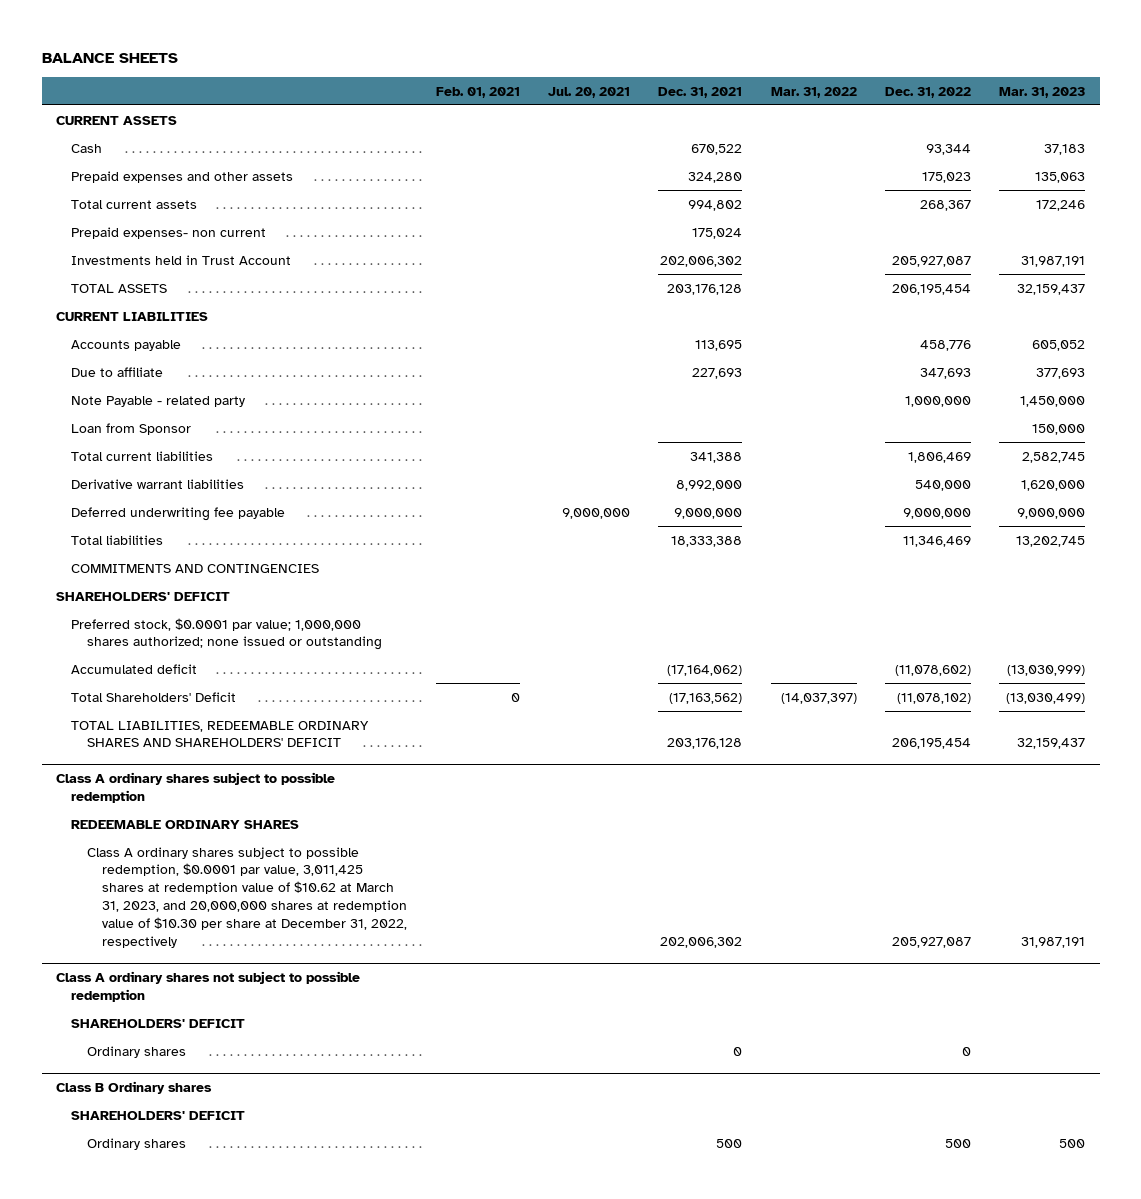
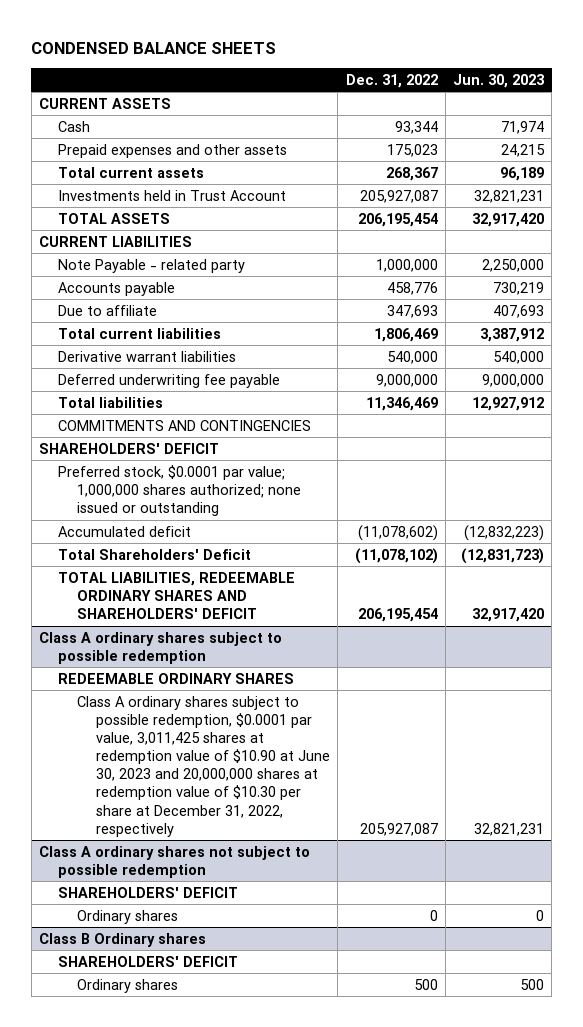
[41,53,178,64] BALANCE SHEETS -> [31,41,277,54] CONDENSED BALANCE SHEETS
[435,86,520,98] Feb. 01, 2021 -> none
[548,86,631,98] Jul. 20, 2021 -> none
[658,86,743,98] Dec. 31, 2021 -> none
[770,86,857,98] Mar. 31, 2022 -> none
[999,86,1086,98] Mar. 31, 2023 -> none
none -> [453,74,545,89] Jun. 30, 2023
[71,226,267,239] Prepaid expenses- non current -> none
[71,395,246,407] Note Payable - related party -> [57,258,245,273] Note Payable - related party
[71,422,192,435] Loan from Sponsor -> none
[86,846,408,948] Class A ordinary shares subject to possible redemption, $0.0001 par value, 3,011,425 shares at redemption value of $10.62 at March 31, 2023, and 20,000,000 shares at redemption value of $10.30 per share at December 31, 2022, respectively -> [77,695,331,837] Class A ordinary shares subject to possible redemption, $0.0001 par value, 3,011,425 shares at redemption value of $10.90 at June 30, 2023 and 20,000,000 shares at redemption value of $10.30 per share at December 31, 2022, respectively

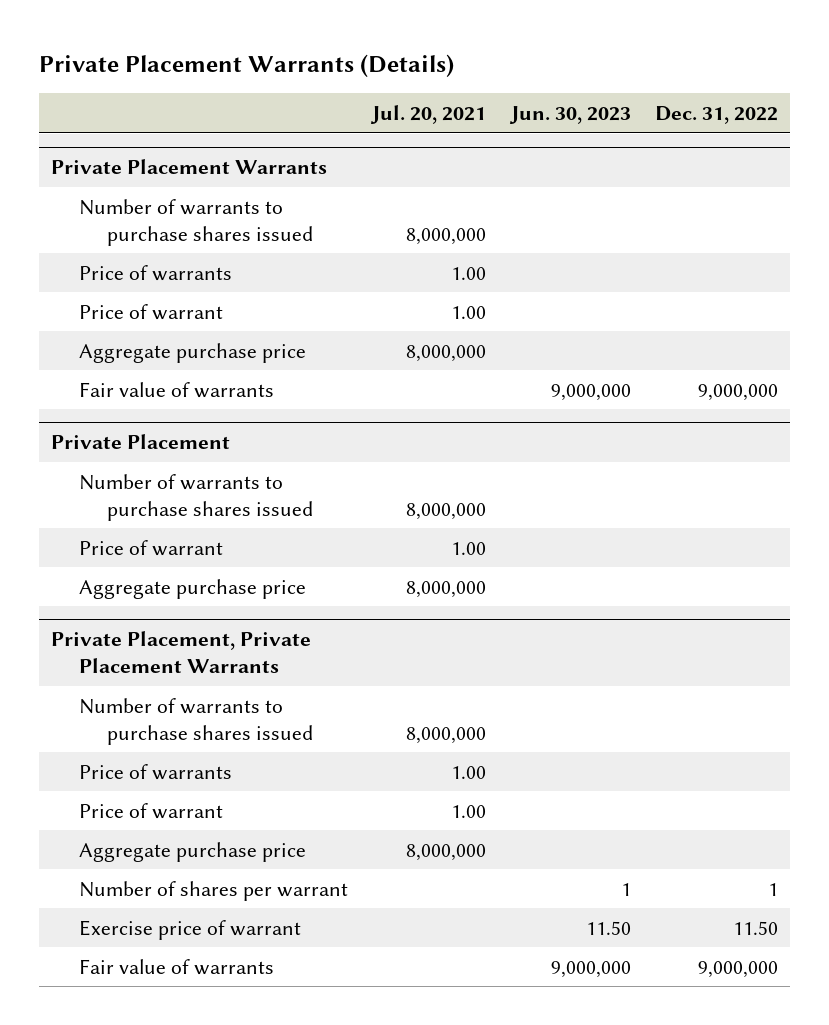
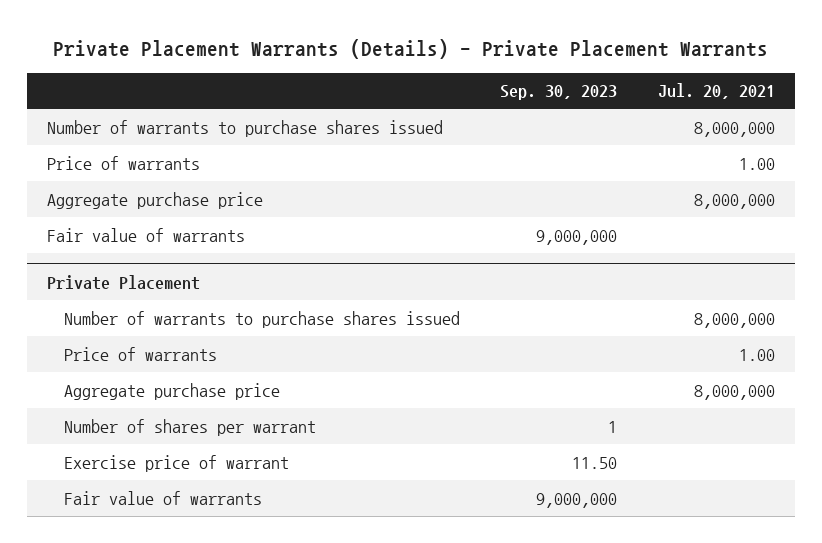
[38,53,454,77] Private Placement Warrants (Details) -> [52,38,768,59] Private Placement Warrants (Details) - Private Placement Warrants
[508,105,631,124] Jun. 30, 2023 -> none
[654,105,778,124] Dec. 31, 2022 -> none
none -> [500,85,618,101] Sep. 30, 2023
[50,159,327,175] Private Placement Warrants -> none
[79,303,224,320] Price of warrant -> none
[79,539,224,556] Price of warrant -> none
[79,578,307,599] Aggregate purchase price -> none
[50,631,311,674] Private Placement, Private Placement Warrants -> none
[79,697,314,745] Number of warrants to purchase shares issued -> none
[79,802,224,819] Price of warrant -> none

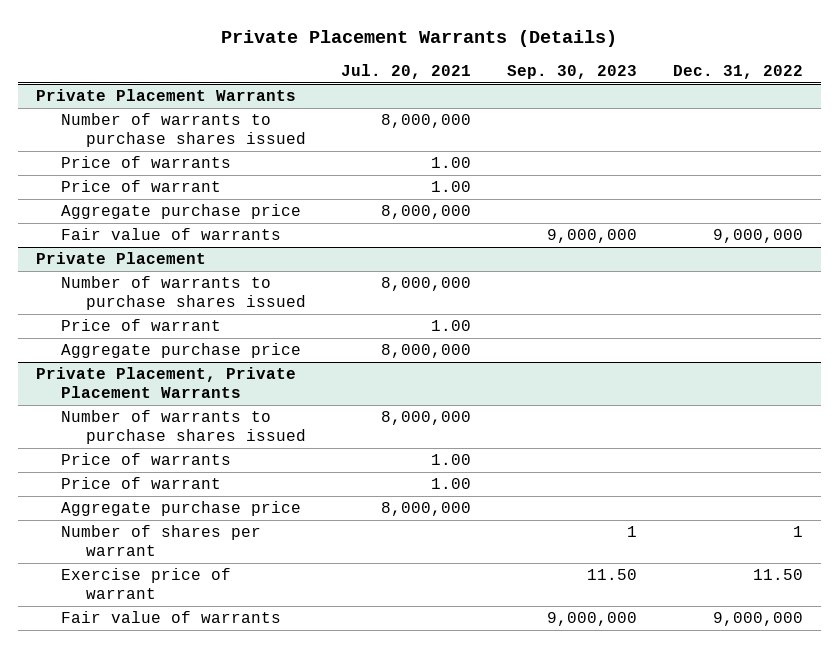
[52,38,768,59] Private Placement Warrants (Details) - Private Placement Warrants -> [221,30,618,48] Private Placement Warrants (Details)
none -> [672,65,803,80] Dec. 31, 2022
none -> [36,89,297,102] Private Placement Warrants
none -> [60,180,221,193] Price of warrant
none -> [60,319,221,332] Price of warrant
none -> [60,343,301,359] Aggregate purchase price
none -> [36,367,297,399] Private Placement, Private Placement Warrants
none -> [60,410,306,445] Number of warrants to purchase shares issued
none -> [60,477,221,490] Price of warrant

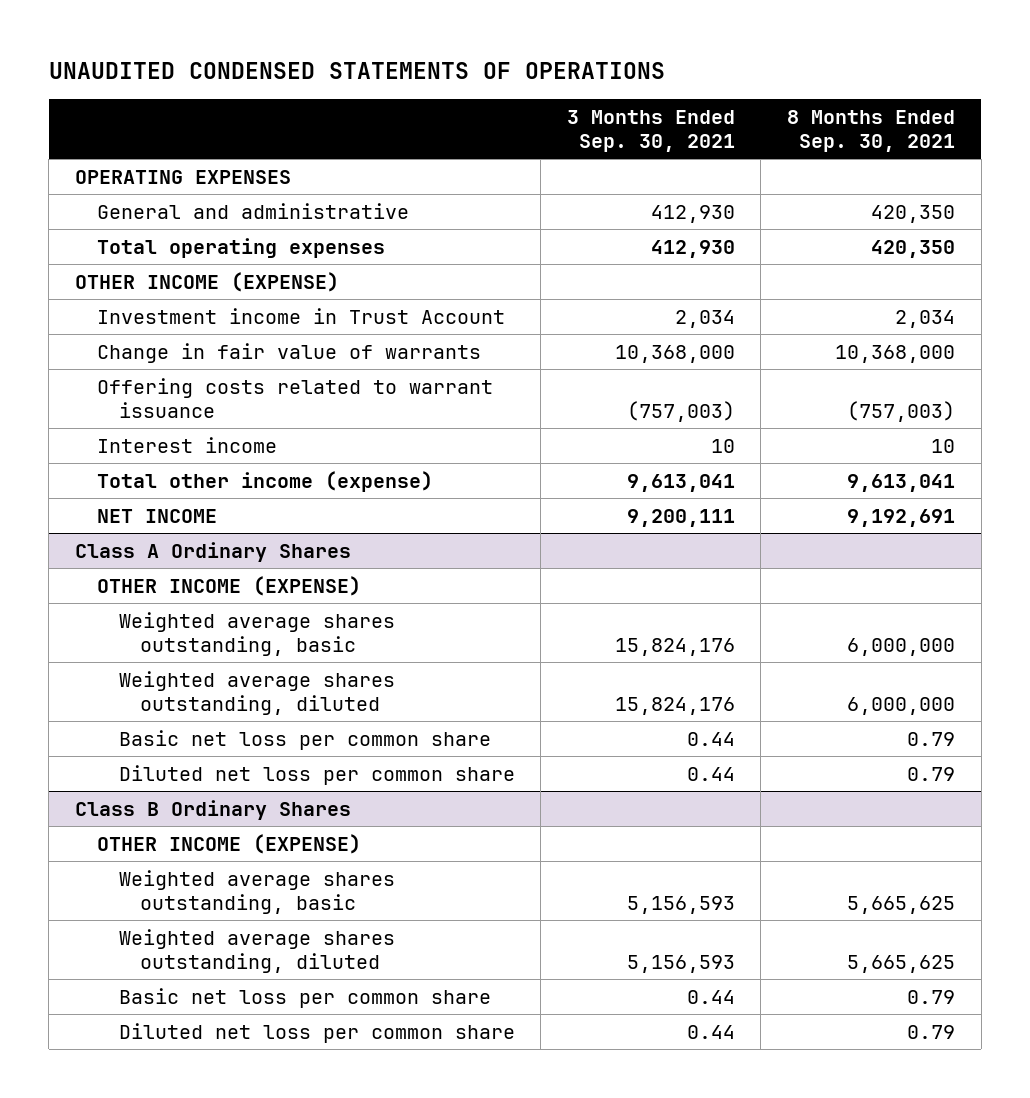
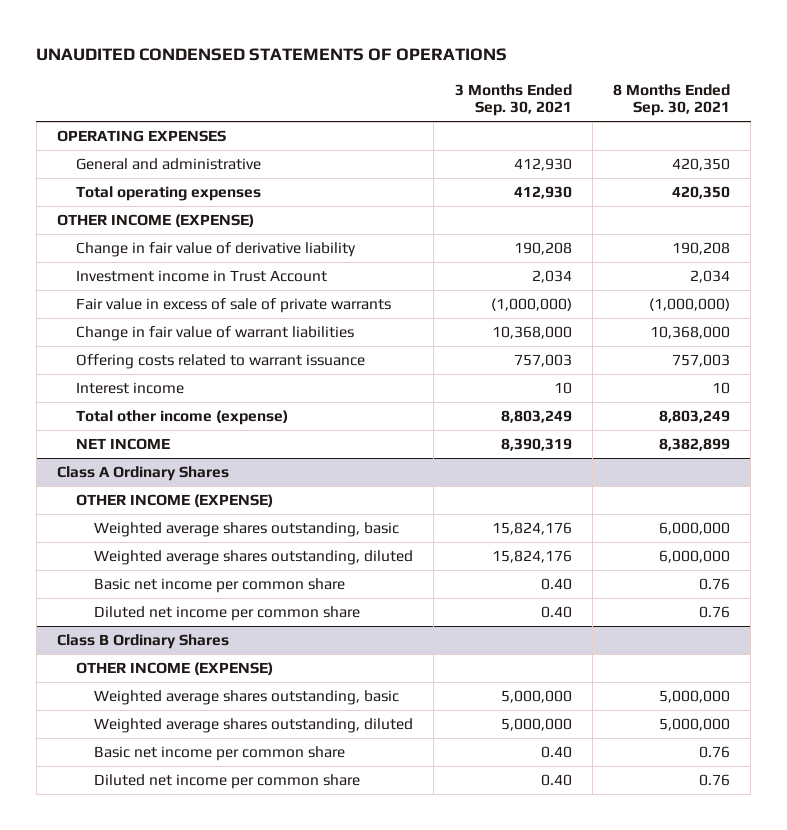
none -> [75,242,356,258] Change in fair value of derivative liability
none -> [75,298,391,314] Fair value in excess of sale of private warrants
[96,342,481,363] Change in fair value of warrants -> [75,326,354,342] Change in fair value of warrant liabilities
[626,400,735,422] (757,003) -> [513,354,572,368] 757,003
[847,400,956,422] (757,003) -> [671,354,730,368] 757,003
[626,473,735,492] 9,613,041 -> [500,410,572,424] 8,803,249
[847,473,956,492] 9,613,041 -> [658,410,730,424] 8,803,249
[626,508,735,527] 9,200,111 -> [500,438,572,452] 8,390,319
[847,508,956,527] 9,192,691 -> [658,438,730,452] 8,382,899
[118,729,491,750] Basic net loss per common share -> [94,578,346,594] Basic net income per common share
[686,731,735,746] 0.44 -> [540,578,572,591] 0.40
[907,731,956,746] 0.79 -> [698,578,730,591] 0.76
[118,764,515,785] Diluted net loss per common share -> [94,606,361,622] Diluted net income per common share
[686,766,735,781] 0.44 -> [540,606,572,619] 0.40
[907,766,956,781] 0.79 -> [698,606,730,619] 0.76
[626,895,735,914] 5,156,593 -> [500,690,572,704] 5,000,000
[847,895,956,914] 5,665,625 -> [658,690,730,704] 5,000,000
[626,954,735,973] 5,156,593 -> [500,718,572,732] 5,000,000
[847,954,956,973] 5,665,625 -> [658,718,730,732] 5,000,000
[118,987,491,1008] Basic net loss per common share -> [94,746,346,762] Basic net income per common share
[686,989,735,1004] 0.44 -> [540,746,572,759] 0.40
[907,989,956,1004] 0.79 -> [698,746,730,759] 0.76
[118,1022,515,1043] Diluted net loss per common share -> [94,774,361,790] Diluted net income per common share
[686,1024,735,1039] 0.44 -> [540,774,572,787] 0.40
[907,1024,956,1039] 0.79 -> [698,774,730,787] 0.76

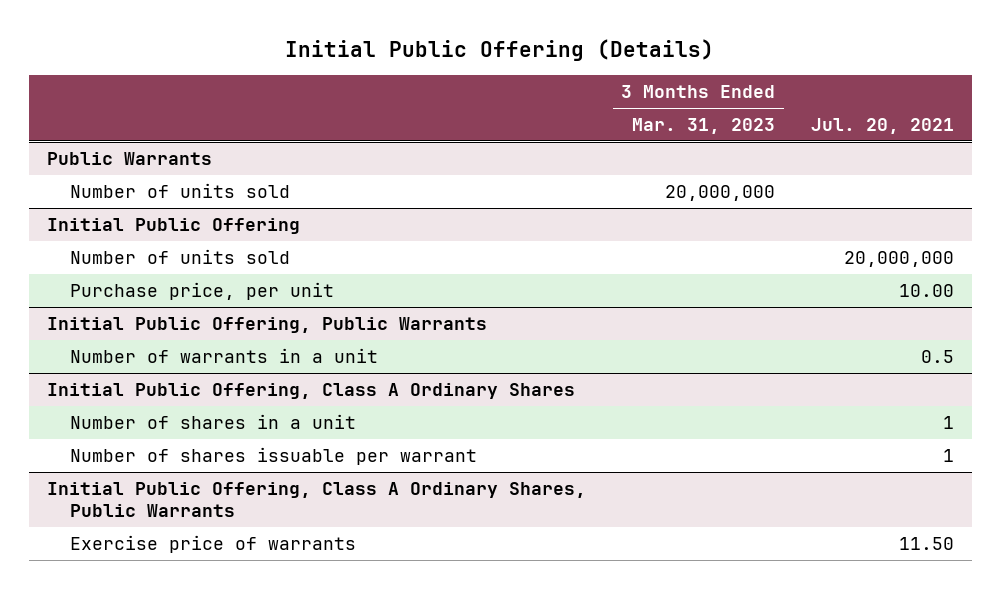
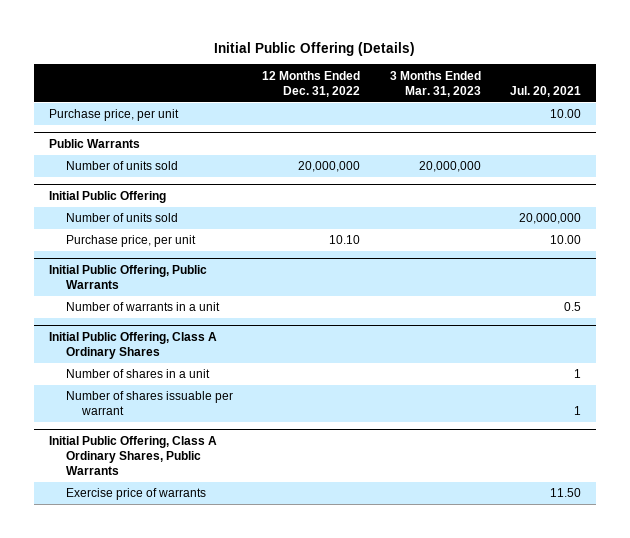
none -> [262,70,361,97] 12 Months Ended Dec. 31, 2022
none -> [49,109,180,122] Purchase price, per unit

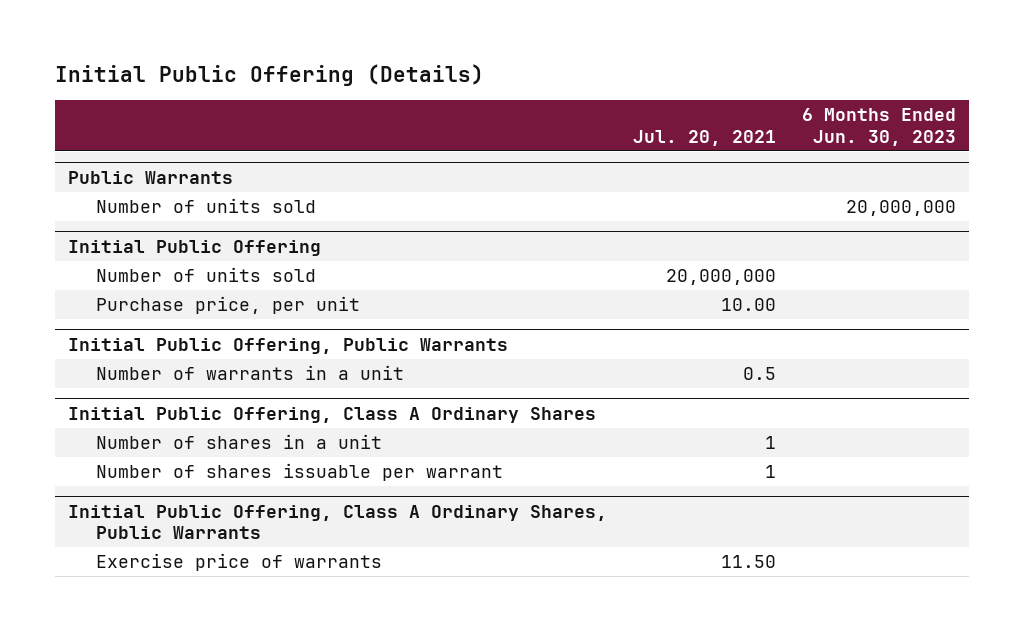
[262,70,361,97] 12 Months Ended Dec. 31, 2022 -> none
[389,70,481,97] 3 Months Ended Mar. 31, 2023 -> none
none -> [802,108,957,146] 6 Months Ended Jun. 30, 2023
[49,109,180,122] Purchase price, per unit -> none

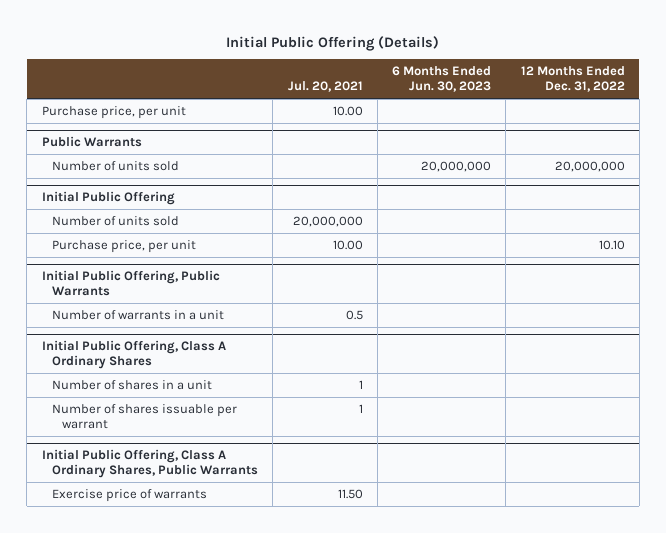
none -> [520,66,625,93] 12 Months Ended Dec. 31, 2022
none -> [41,105,186,119] Purchase price, per unit

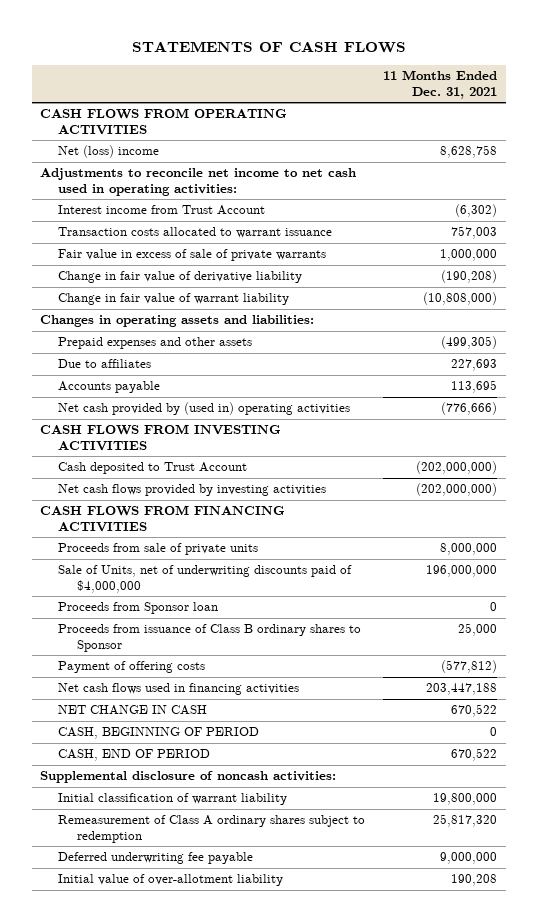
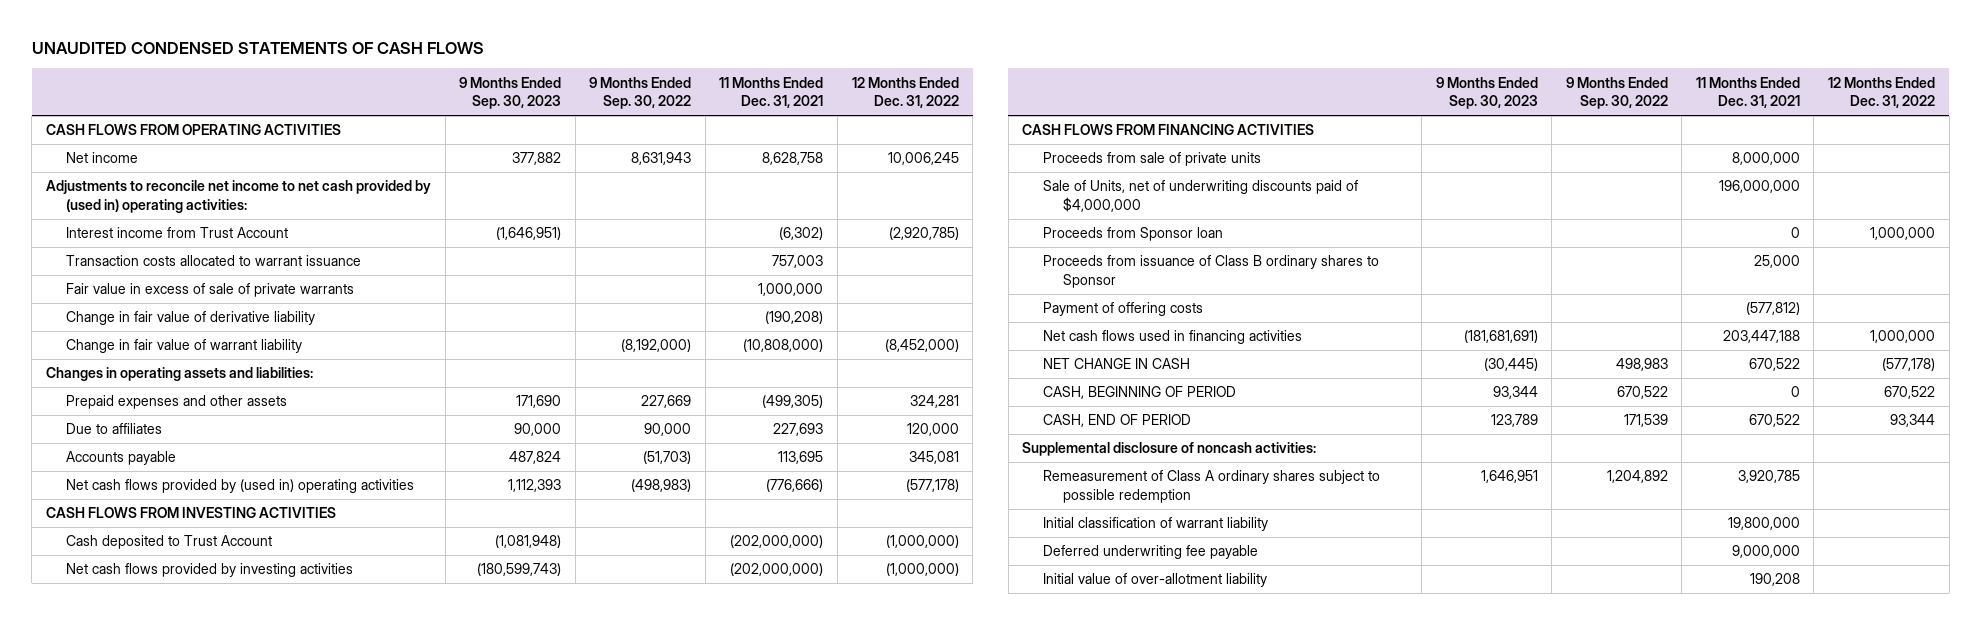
[131,40,406,53] STATEMENTS OF CASH FLOWS -> [31,42,484,55] UNAUDITED CONDENSED STATEMENTS OF CASH FLOWS
none -> [459,76,562,110] 9 Months Ended Sep. 30, 2023
none -> [589,76,692,110] 9 Months Ended Sep. 30, 2022
none -> [851,76,959,109] 12 Months Ended Dec. 31, 2022
[58,145,160,159] Net (loss) income -> [66,152,139,164] Net income
[40,168,357,197] Adjustments to reconcile net income to net cash used in operating activities: -> [46,180,432,213] Adjustments to reconcile net income to net cash provided by (used in) operating activities:
[58,402,351,416] Net cash provided by (used in) operating activities -> [66,479,415,494] Net cash flows provided by (used in) operating activities
none -> [1042,470,1380,503] Remeasurement of Class A ordinary shares subject to possible redemption
[58,815,366,844] Remeasurement of Class A ordinary shares subject to redemption -> none

